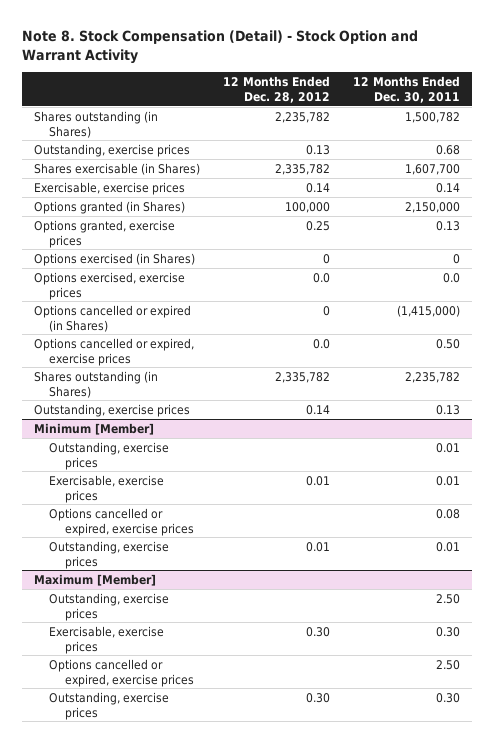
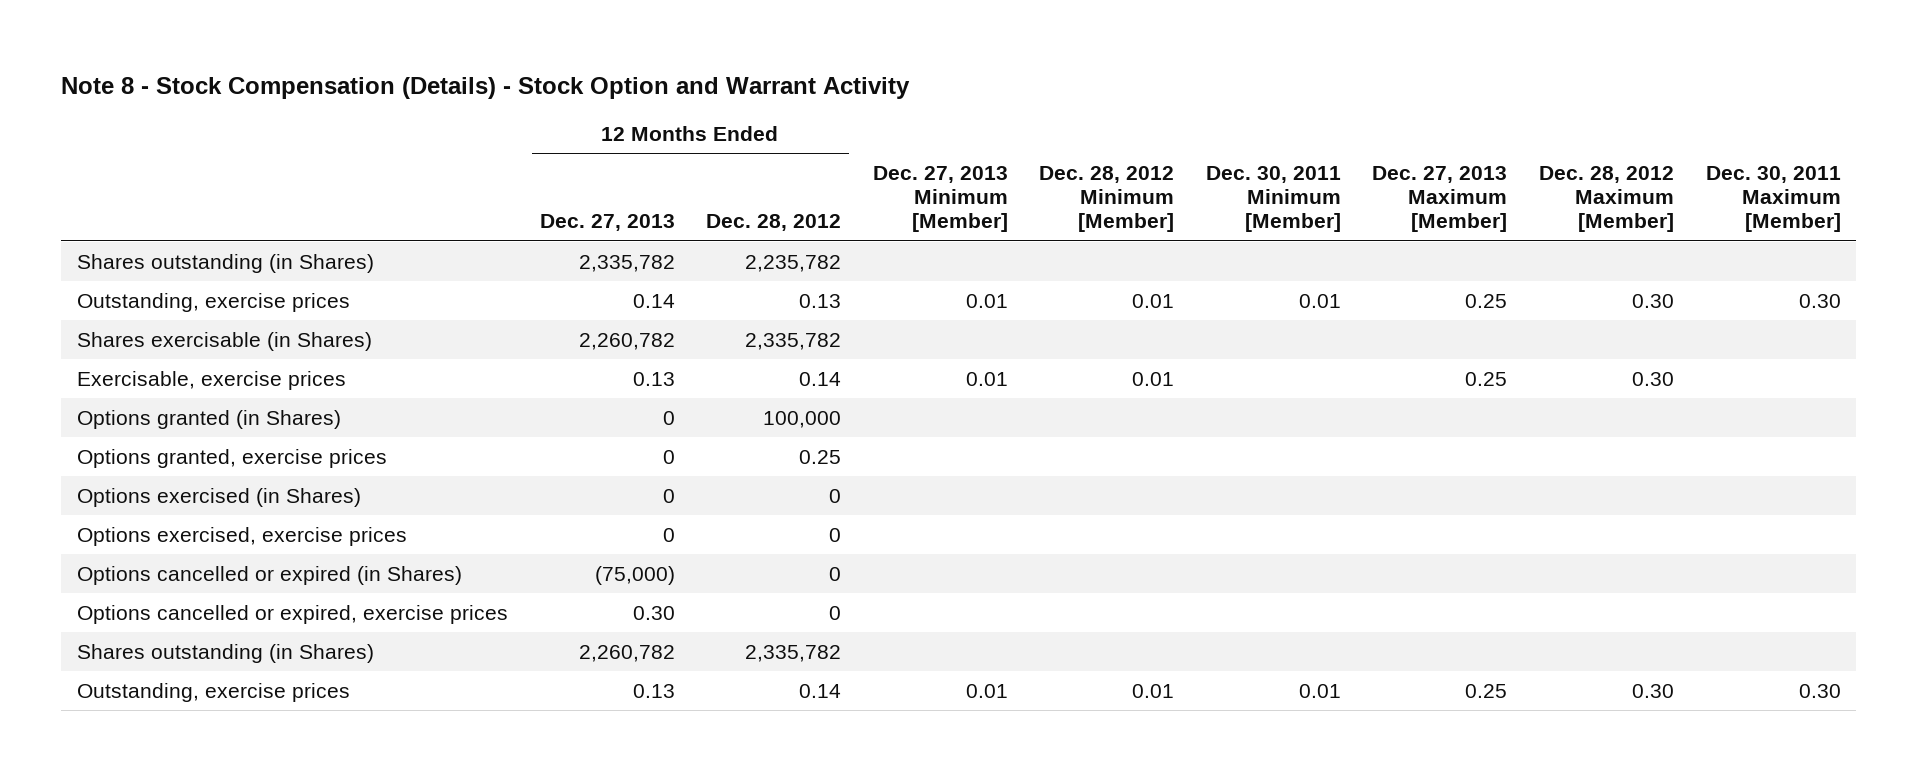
[22,30,419,64] Note 8. Stock Compensation (Detail) - Stock Option and Warrant Activity -> [61,76,911,99] Note 8 - Stock Compensation (Details) - Stock Option and Warrant Activity
[353,75,461,103] 12 Months Ended Dec. 30, 2011 -> none
none -> [539,214,675,232] Dec. 27, 2013
none -> [872,166,1008,233] Dec. 27, 2013 Minimum [Member]
none -> [1039,166,1175,233] Dec. 28, 2012 Minimum [Member]
none -> [1205,166,1341,233] Dec. 30, 2011 Minimum [Member]
none -> [1372,166,1508,233] Dec. 27, 2013 Maximum [Member]
none -> [1539,166,1675,233] Dec. 28, 2012 Maximum [Member]
none -> [1705,166,1841,233] Dec. 30, 2011 Maximum [Member]
[313,272,331,283] 0.0 -> [829,527,842,542] 0
[313,338,331,349] 0.0 -> [829,605,842,620] 0
[33,422,154,435] Minimum [Member] -> none
[49,441,170,470] Outstanding, exercise prices -> none
[49,474,165,503] Exercisable, exercise prices -> none
[49,507,194,536] Options cancelled or expired, exercise prices -> none
[49,540,170,569] Outstanding, exercise prices -> none
[33,573,156,586] Maximum [Member] -> none
[49,592,170,621] Outstanding, exercise prices -> none
[49,625,165,654] Exercisable, exercise prices -> none
[49,658,194,687] Options cancelled or expired, exercise prices -> none
[49,691,170,720] Outstanding, exercise prices -> none

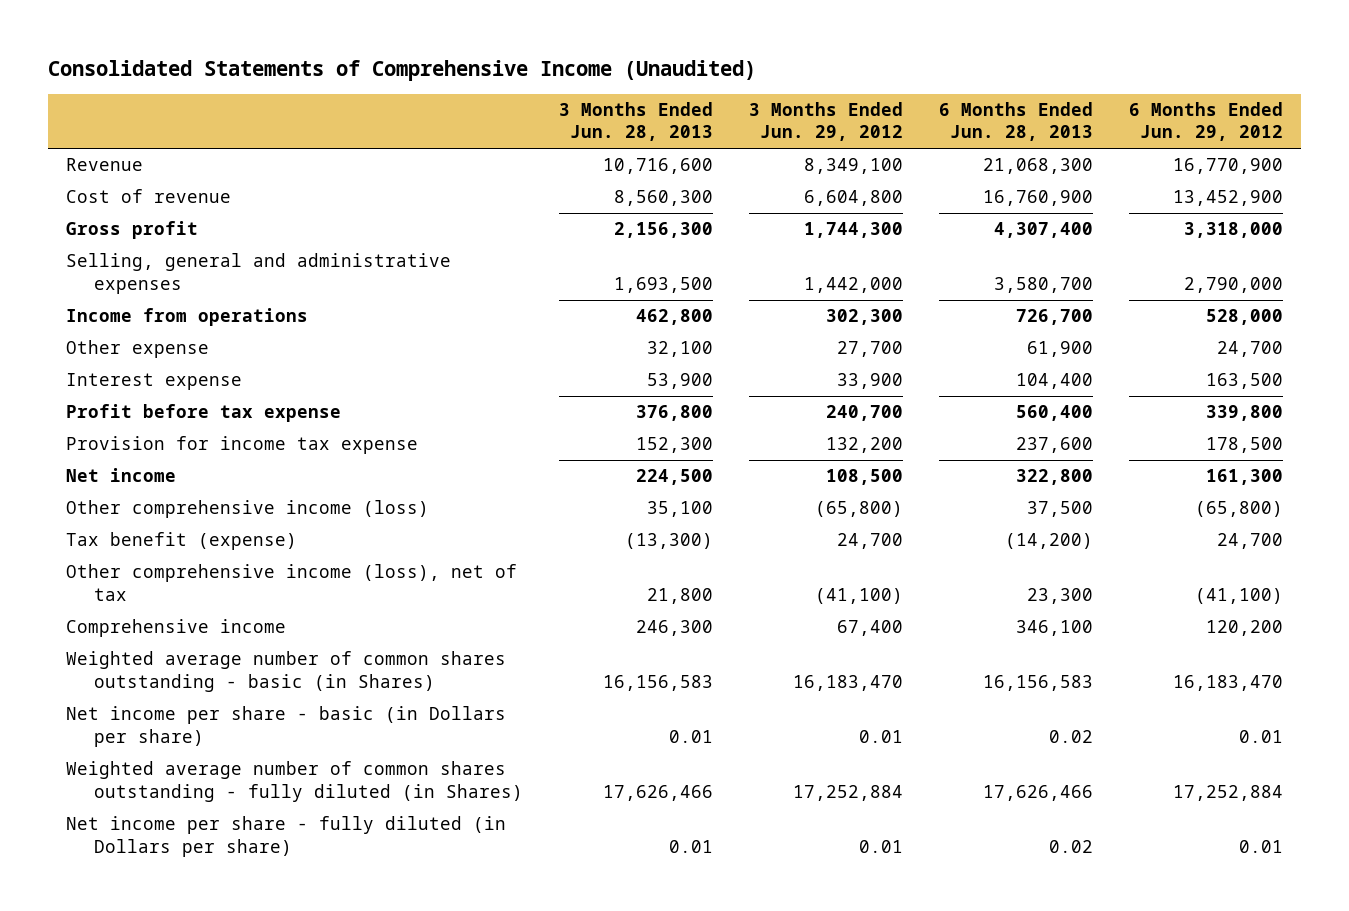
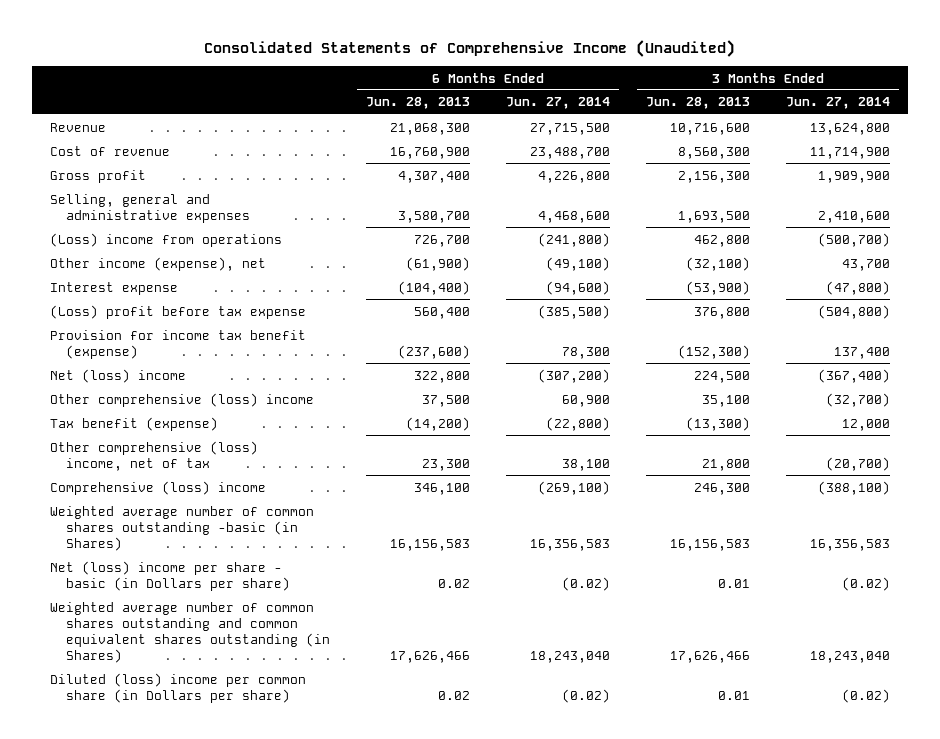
[748,101,903,142] 3 Months Ended Jun. 29, 2012 -> none
[1128,101,1283,142] 6 Months Ended Jun. 29, 2012 -> none
none -> [505,97,610,110] Jun. 27, 2014
none -> [785,97,890,110] Jun. 27, 2014
[66,308,309,327] Income from operations -> [50,232,283,247] (Loss) income from operations
[66,340,210,359] Other expense -> [50,256,267,271] Other income (expense), net
[646,341,713,358] 32,100 -> [685,256,750,271] (32,100)
[1026,341,1093,358] 61,900 -> [405,256,470,271] (61,900)
[646,373,713,390] 53,900 -> [685,280,750,295] (53,900)
[1015,373,1093,390] 104,400 -> [397,280,470,295] (104,400)
[66,404,342,423] Profit before tax expense -> [50,304,307,319] (Loss) profit before tax expense
[66,436,419,455] Provision for income tax expense -> [50,329,307,359] Provision for income tax benefit (expense)
[635,437,713,454] 152,300 -> [677,344,750,359] (152,300)
[1015,437,1093,454] 237,600 -> [397,344,470,359] (237,600)
[66,468,177,483] Net income -> [50,368,187,383] Net (loss) income
[66,500,430,519] Other comprehensive income (loss) -> [50,392,315,407] Other comprehensive (loss) income
[66,564,518,601] Other comprehensive income (loss), net of tax -> [50,440,259,471] Other comprehensive (loss) income, net of tax
[66,619,287,638] Comprehensive income -> [50,480,267,495] Comprehensive (loss) income
[66,651,507,692] Weighted average number of common shares outstanding - basic (in Shares) -> [50,505,315,551] Weighted average number of common shares outstanding -basic (in Shares)
[66,706,507,747] Net income per share - basic (in Dollars per share) -> [50,560,290,591] Net (loss) income per share - basic (in Dollars per share)
[66,761,523,802] Weighted average number of common shares outstanding - fully diluted (in Shares) -> [50,601,330,663] Weighted average number of common shares outstanding and common equivalent shares outstanding (in Shares)
[66,816,507,857] Net income per share - fully diluted (in Dollars per share) -> [50,672,307,703] Diluted (loss) income per common share (in Dollars per share)

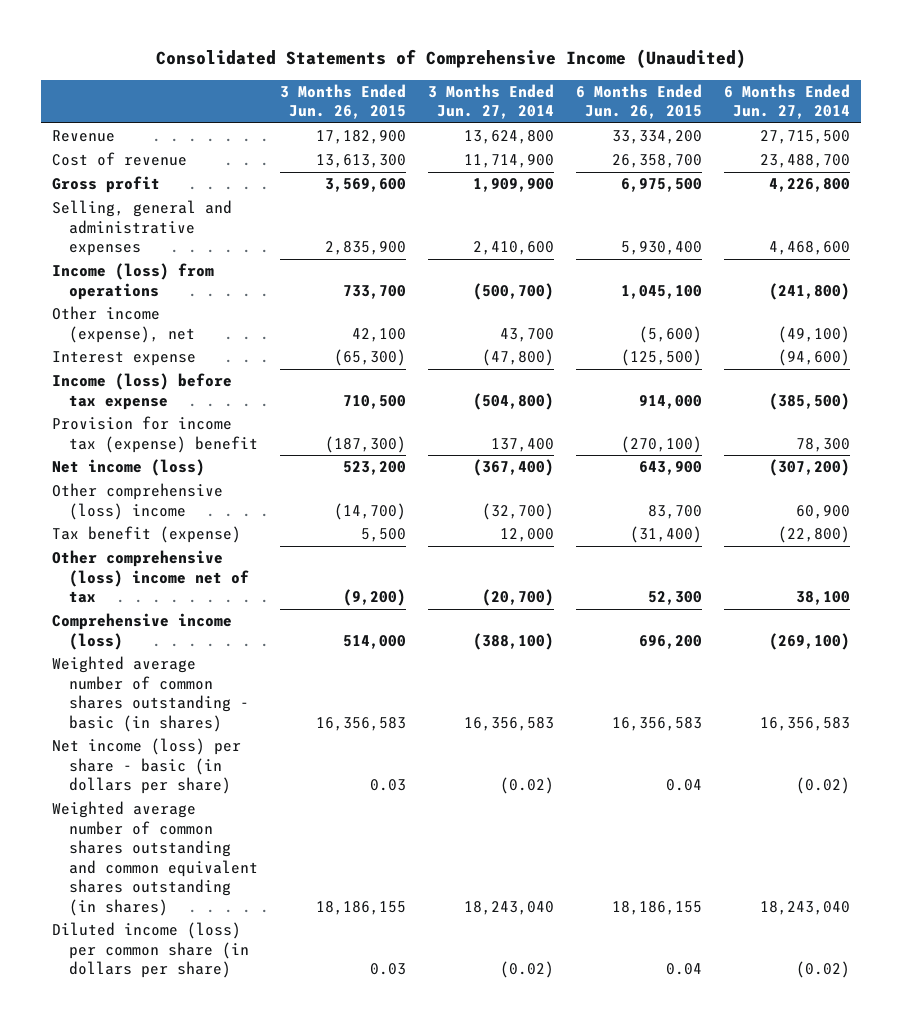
[365,97,470,110] Jun. 28, 2013 -> none
[645,97,750,110] Jun. 28, 2013 -> none
none -> [280,83,407,120] 3 Months Ended Jun. 26, 2015
none -> [576,83,703,120] 6 Months Ended Jun. 26, 2015
[50,232,283,247] (Loss) income from operations -> [51,263,214,300] Income (loss) from operations
[50,304,307,319] (Loss) profit before tax expense -> [51,373,232,410] Income (loss) before tax expense
[50,329,307,359] Provision for income tax benefit (expense) -> [51,416,259,453] Provision for income tax (expense) benefit
[50,368,187,383] Net (loss) income -> [51,459,205,477] Net income (loss)
[50,440,259,471] Other comprehensive (loss) income, net of tax -> [51,550,250,604] Other comprehensive (loss) income net of tax
[50,480,267,495] Comprehensive (loss) income -> [51,613,232,650] Comprehensive income (loss)
[50,505,315,551] Weighted average number of common shares outstanding -basic (in Shares) -> [51,656,250,732] Weighted average number of common shares outstanding - basic (in shares)
[50,560,290,591] Net (loss) income per share - basic (in Dollars per share) -> [51,738,241,795] Net income (loss) per share - basic (in dollars per share)
[50,601,330,663] Weighted average number of common shares outstanding and common equivalent shares outstanding (in Shares) -> [51,801,259,916] Weighted average number of common shares outstanding and common equivalent shares outstanding (in shares)
[50,672,307,703] Diluted (loss) income per common share (in Dollars per share) -> [51,922,250,979] Diluted income (loss) per common share (in dollars per share)

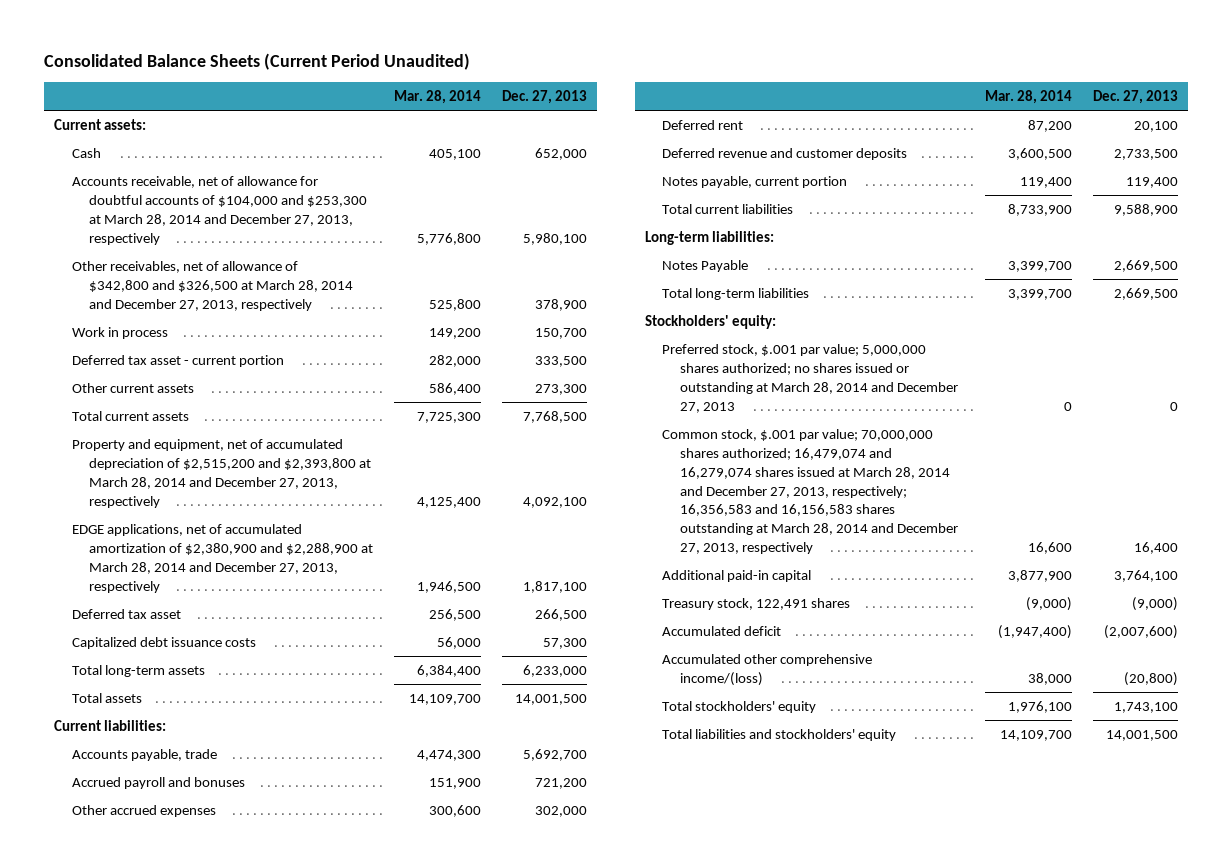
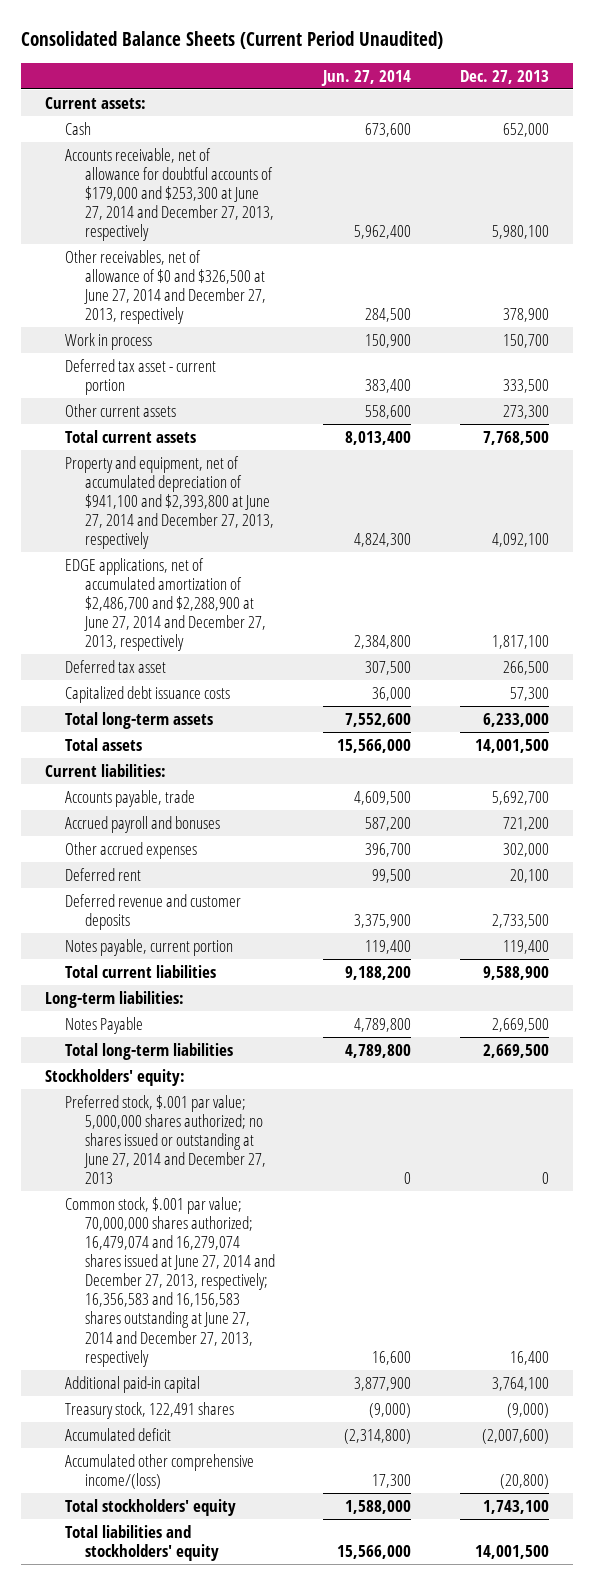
[393,90,481,105] Mar. 28, 2014 -> none
none -> [321,69,412,86] Jun. 27, 2014
[71,176,367,245] Accounts receivable, net of allowance for doubtful accounts of $104,000 and $253,300 at March 28, 2014 and December 27, 2013, respectively -> [65,147,274,242] Accounts receivable, net of allowance for doubtful accounts of $179,000 and $253,300 at June 27, 2014 and December 27, 2013, respectively
[71,261,353,311] Other receivables, net of allowance of $342,800 and $326,500 at March 28, 2014 and December 27, 2013, respectively -> [65,249,266,325] Other receivables, net of allowance of $0 and $326,500 at June 27, 2014 and December 27, 2013, respectively
[71,439,371,508] Property and equipment, net of accumulated depreciation of $2,515,200 and $2,393,800 at March 28, 2014 and December 27, 2013, respectively -> [65,455,274,550] Property and equipment, net of accumulated depreciation of $941,100 and $2,393,800 at June 27, 2014 and December 27, 2013, respectively
[71,524,373,593] EDGE applications, net of accumulated amortization of $2,380,900 and $2,288,900 at March 28, 2014 and December 27, 2013, respectively -> [65,557,266,652] EDGE applications, net of accumulated amortization of $2,486,700 and $2,288,900 at June 27, 2014 and December 27, 2013, respectively
[662,344,958,413] Preferred stock, $.001 par value; 5,000,000 shares authorized; no shares issued or outstanding at March 28, 2014 and December 27, 2013 -> [65,1094,266,1185] Preferred stock, $.001 par value; 5,000,000 shares authorized; no shares issued or outstanding at June 27, 2014 and December 27, 2013
[662,429,958,555] Common stock, $.001 par value; 70,000,000 shares authorized; 16,479,074 and 16,279,074 shares issued at March 28, 2014 and December 27, 2013, respectively; 16,356,583 and 16,156,583 shares outstanding at March 28, 2014 and December 27, 2013, respectively -> [65,1196,275,1367] Common stock, $.001 par value; 70,000,000 shares authorized; 16,479,074 and 16,279,074 shares issued at June 27, 2014 and December 27, 2013, respectively; 16,356,583 and 16,156,583 shares outstanding at June 27, 2014 and December 27, 2013, respectively

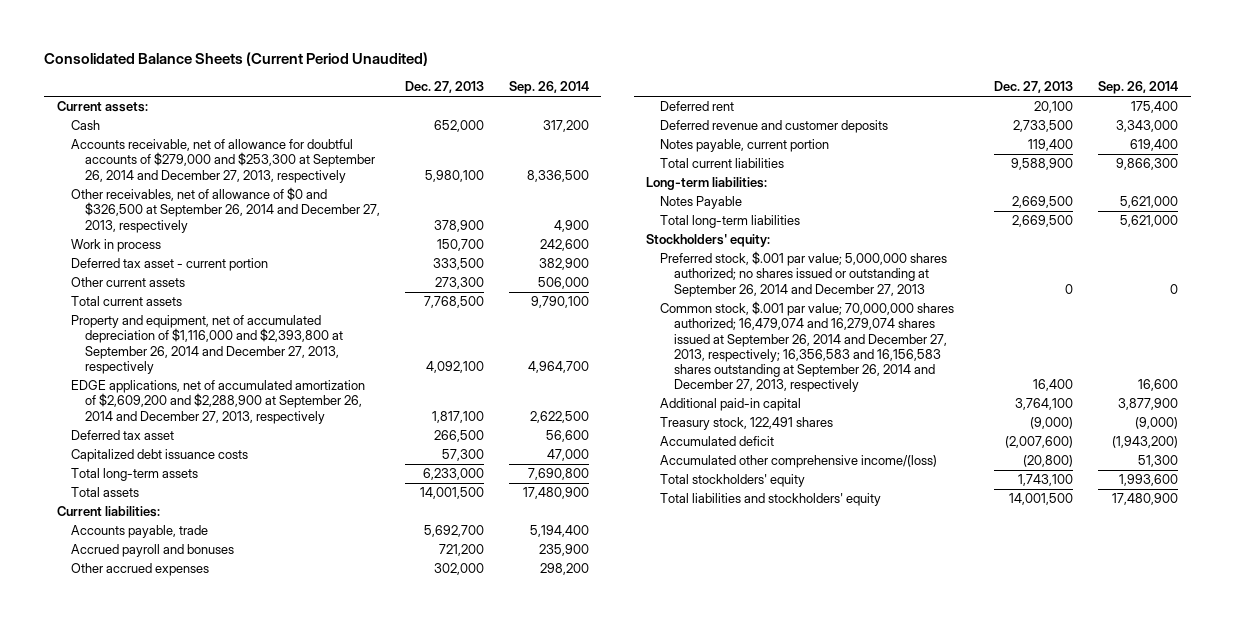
[321,69,412,86] Jun. 27, 2014 -> none
none -> [508,81,589,95] Sep. 26, 2014
[65,147,274,242] Accounts receivable, net of allowance for doubtful accounts of $179,000 and $253,300 at June 27, 2014 and December 27, 2013, respectively -> [70,139,375,183] Accounts receivable, net of allowance for doubtful accounts of $279,000 and $253,300 at September 26, 2014 and December 27, 2013, respectively
[65,249,266,325] Other receivables, net of allowance of $0 and $326,500 at June 27, 2014 and December 27, 2013, respectively -> [70,187,380,233] Other receivables, net of allowance of $0 and $326,500 at September 26, 2014 and December 27, 2013, respectively
[65,455,274,550] Property and equipment, net of accumulated depreciation of $941,100 and $2,393,800 at June 27, 2014 and December 27, 2013, respectively -> [70,315,343,374] Property and equipment, net of accumulated depreciation of $1,116,000 and $2,393,800 at September 26, 2014 and December 27, 2013, respectively
[65,557,266,652] EDGE applications, net of accumulated amortization of $2,486,700 and $2,288,900 at June 27, 2014 and December 27, 2013, respectively -> [70,380,365,424] EDGE applications, net of accumulated amortization of $2,609,200 and $2,288,900 at September 26, 2014 and December 27, 2013, respectively
[65,1094,266,1185] Preferred stock, $.001 par value; 5,000,000 shares authorized; no shares issued or outstanding at June 27, 2014 and December 27, 2013 -> [660,251,948,297] Preferred stock, $.001 par value; 5,000,000 shares authorized; no shares issued or outstanding at September 26, 2014 and December 27, 2013
[65,1196,275,1367] Common stock, $.001 par value; 70,000,000 shares authorized; 16,479,074 and 16,279,074 shares issued at June 27, 2014 and December 27, 2013, respectively; 16,356,583 and 16,156,583 shares outstanding at June 27, 2014 and December 27, 2013, respectively -> [660,301,955,393] Common stock, $.001 par value; 70,000,000 shares authorized; 16,479,074 and 16,279,074 shares issued at September 26, 2014 and December 27, 2013, respectively; 16,356,583 and 16,156,583 shares outstanding at September 26, 2014 and December 27, 2013, respectively

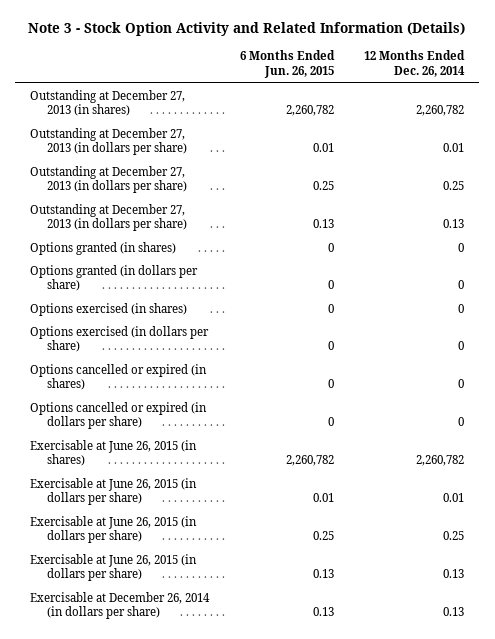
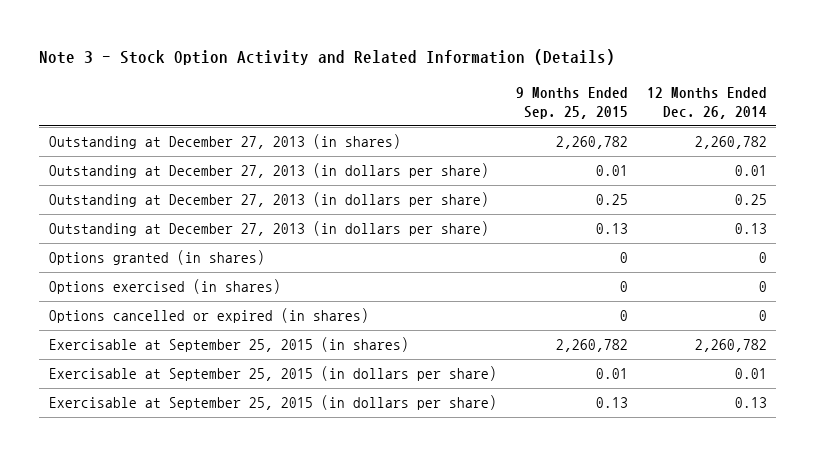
[239,50,335,79] 6 Months Ended Jun. 26, 2015 -> none
none -> [515,86,628,120] 9 Months Ended Sep. 25, 2015
[30,264,199,292] Options granted (in dollars per share) -> none
[30,325,210,353] Options exercised (in dollars per share) -> none
[30,401,208,430] Options cancelled or expired (in dollars per share) -> none
[30,515,198,544] Exercisable at June 26, 2015 (in dollars per share) -> none
[30,591,211,620] Exercisable at December 26, 2014 (in dollars per share) -> none
[30,439,198,467] Exercisable at June 26, 2015 (in shares) -> [48,337,409,353] Exercisable at September 25, 2015 (in shares)
[30,477,198,506] Exercisable at June 26, 2015 (in dollars per share) -> [48,366,497,382] Exercisable at September 25, 2015 (in dollars per share)
[30,553,198,582] Exercisable at June 26, 2015 (in dollars per share) -> [48,395,497,411] Exercisable at September 25, 2015 (in dollars per share)

